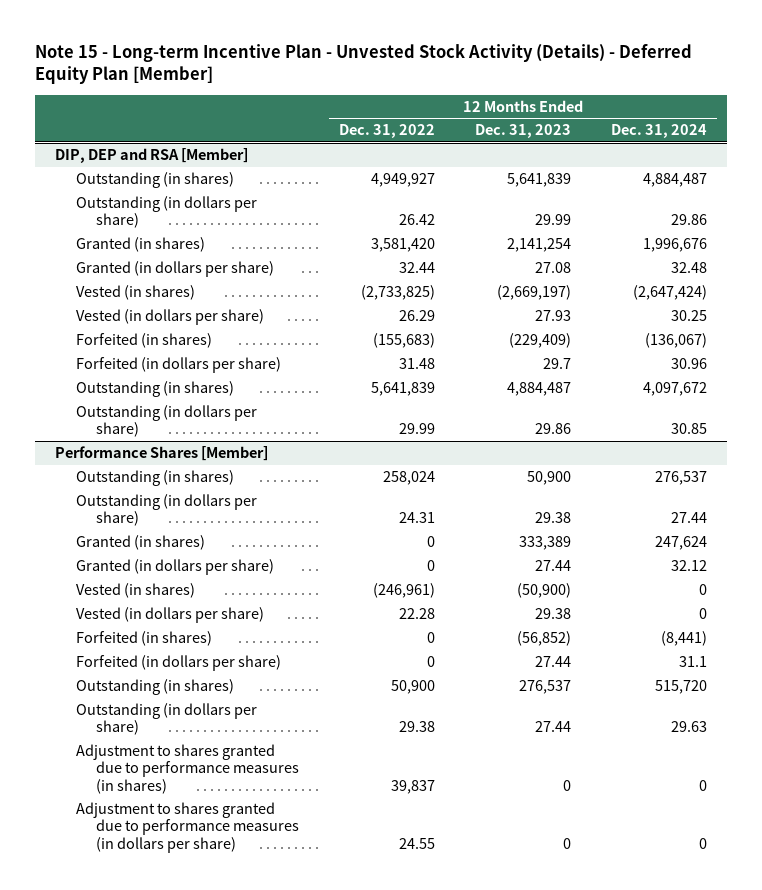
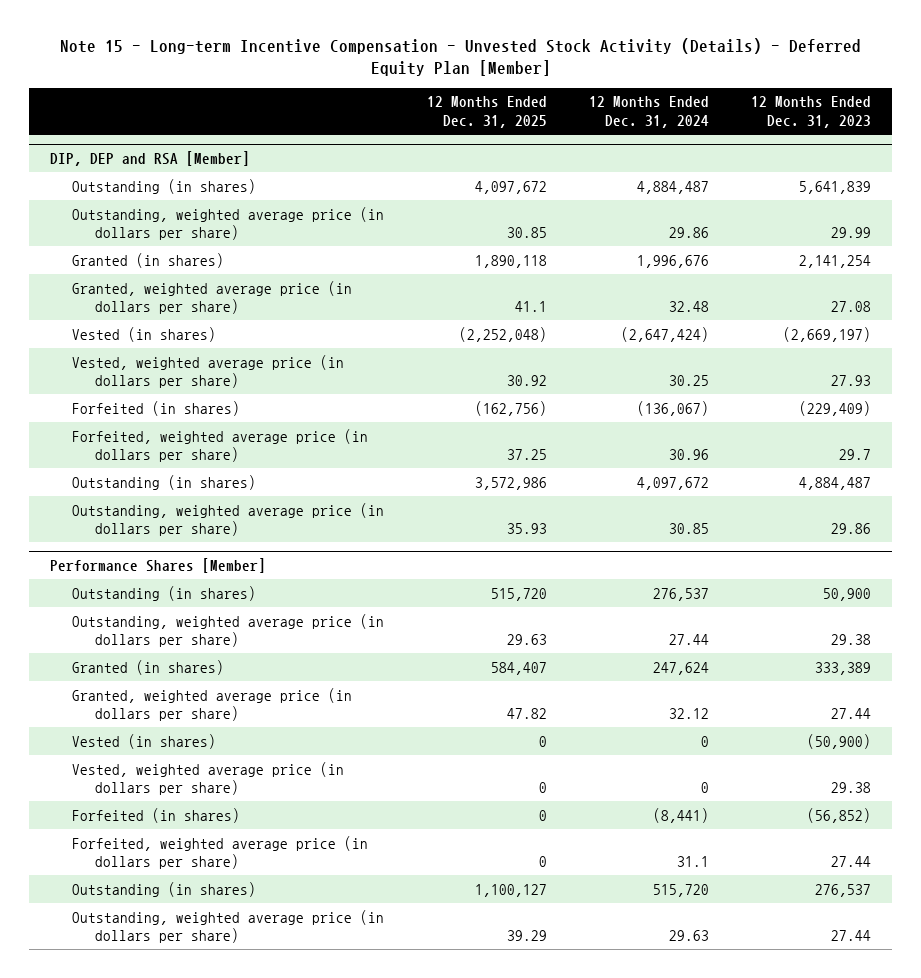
[35,43,693,85] Note 15 - Long-term Incentive Plan - Unvested Stock Activity (Details) - Deferred Equity Plan [Member] -> [59,38,861,77] Note 15 - Long-term Incentive Compensation - Unvested Stock Activity (Details) - Deferred Equity Plan [Member]
[338,124,435,139] Dec. 31, 2022 -> none
none -> [426,96,547,128] 12 Months Ended Dec. 31, 2025
[75,196,257,229] Outstanding (in dollars per share) -> [72,206,385,240] Outstanding, weighted average price (in dollars per share)
[75,261,274,278] Granted (in dollars per share) -> [72,280,353,314] Granted, weighted average price (in dollars per share)
[75,309,264,326] Vested (in dollars per share) -> [72,354,345,388] Vested, weighted average price (in dollars per share)
[75,357,281,374] Forfeited (in dollars per share) -> [72,428,369,462] Forfeited, weighted average price (in dollars per share)
[75,405,257,438] Outstanding (in dollars per share) -> [72,502,385,536] Outstanding, weighted average price (in dollars per share)
[75,494,257,527] Outstanding (in dollars per share) -> [72,613,385,647] Outstanding, weighted average price (in dollars per share)
[75,559,274,576] Granted (in dollars per share) -> [72,687,353,721] Granted, weighted average price (in dollars per share)
[75,607,264,624] Vested (in dollars per share) -> [72,761,345,795] Vested, weighted average price (in dollars per share)
[75,655,281,672] Forfeited (in dollars per share) -> [72,835,369,869] Forfeited, weighted average price (in dollars per share)
[75,744,299,794] Adjustment to shares granted due to performance measures (in shares) -> none
[75,802,299,853] Adjustment to shares granted due to performance measures (in dollars per share) -> none
[75,703,257,736] Outstanding (in dollars per share) -> [72,909,385,943] Outstanding, weighted average price (in dollars per share)

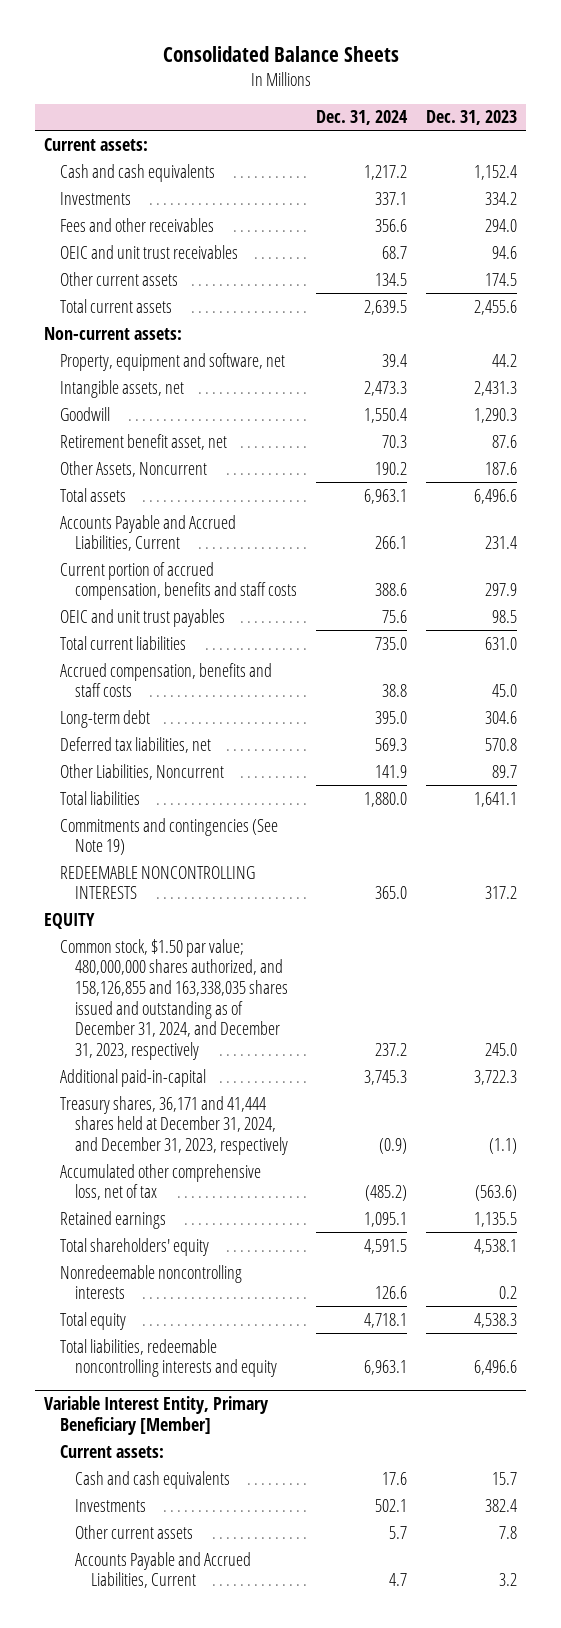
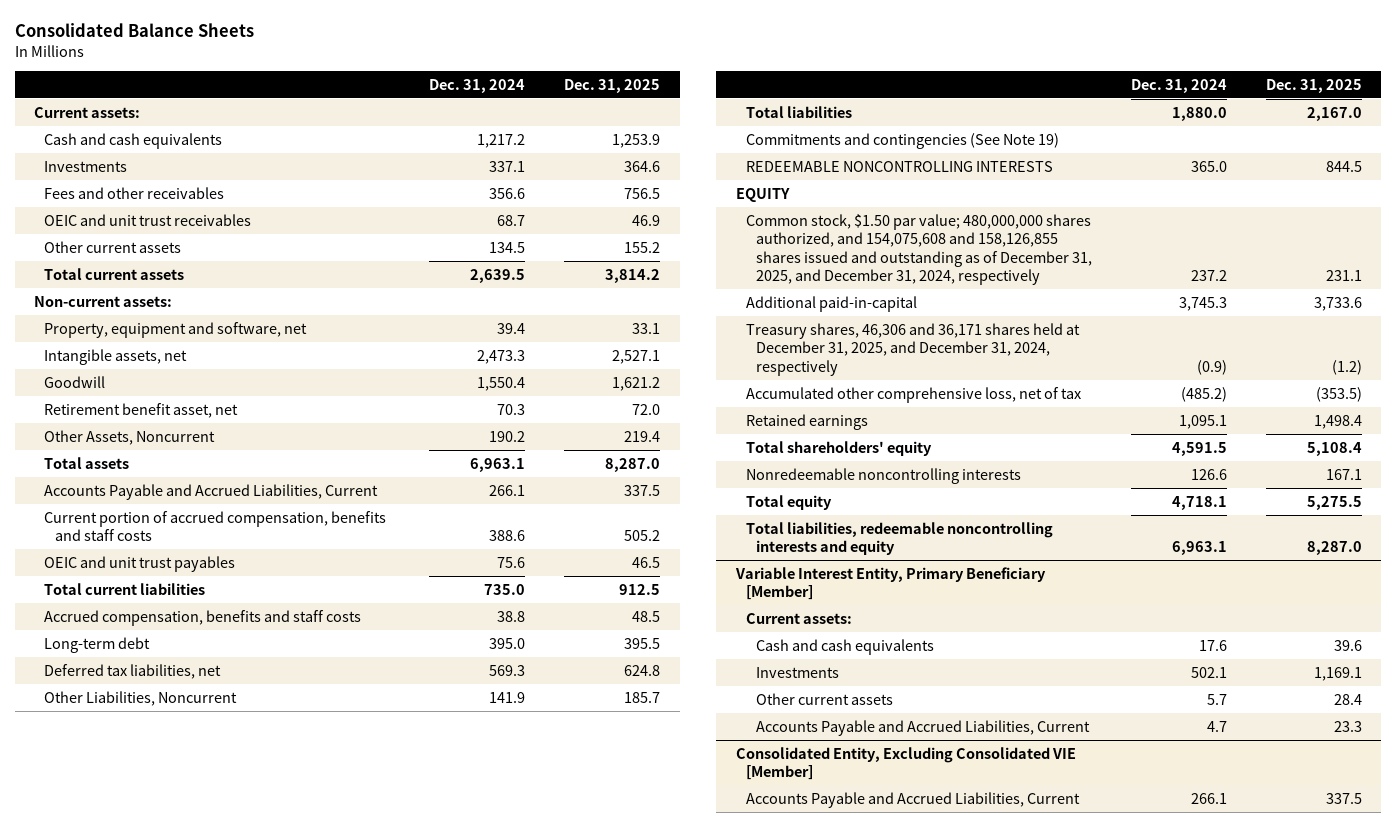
[425,110,517,126] Dec. 31, 2023 -> none
none -> [564,78,661,93] Dec. 31, 2025
[59,938,289,1060] Common stock, $1.50 par value; 480,000,000 shares authorized, and 158,126,855 and 163,338,035 shares issued and outstanding as of December 31, 2024, and December 31, 2023, respectively -> [745,213,1093,286] Common stock, $1.50 par value; 480,000,000 shares authorized, and 154,075,608 and 158,126,855 shares issued and outstanding as of December 31, 2025, and December 31, 2024, respectively
[59,1095,289,1155] Treasury shares, 36,171 and 41,444 shares held at December 31, 2024, and December 31, 2023, respectively -> [745,322,1080,376] Treasury shares, 46,306 and 36,171 shares held at December 31, 2025, and December 31, 2024, respectively
none -> [735,746,1076,781] Consolidated Entity, Excluding Consolidated VIE [Member]
none -> [745,791,1080,808] Accounts Payable and Accrued Liabilities, Current

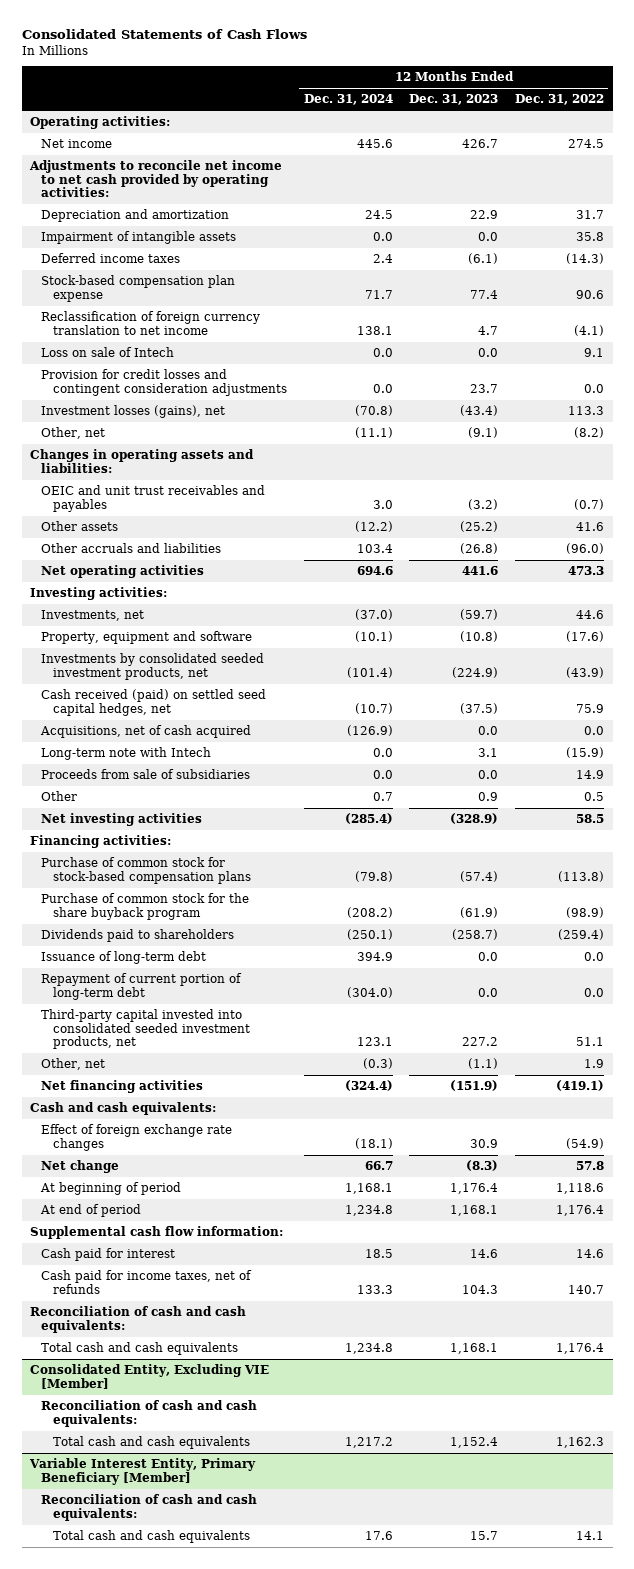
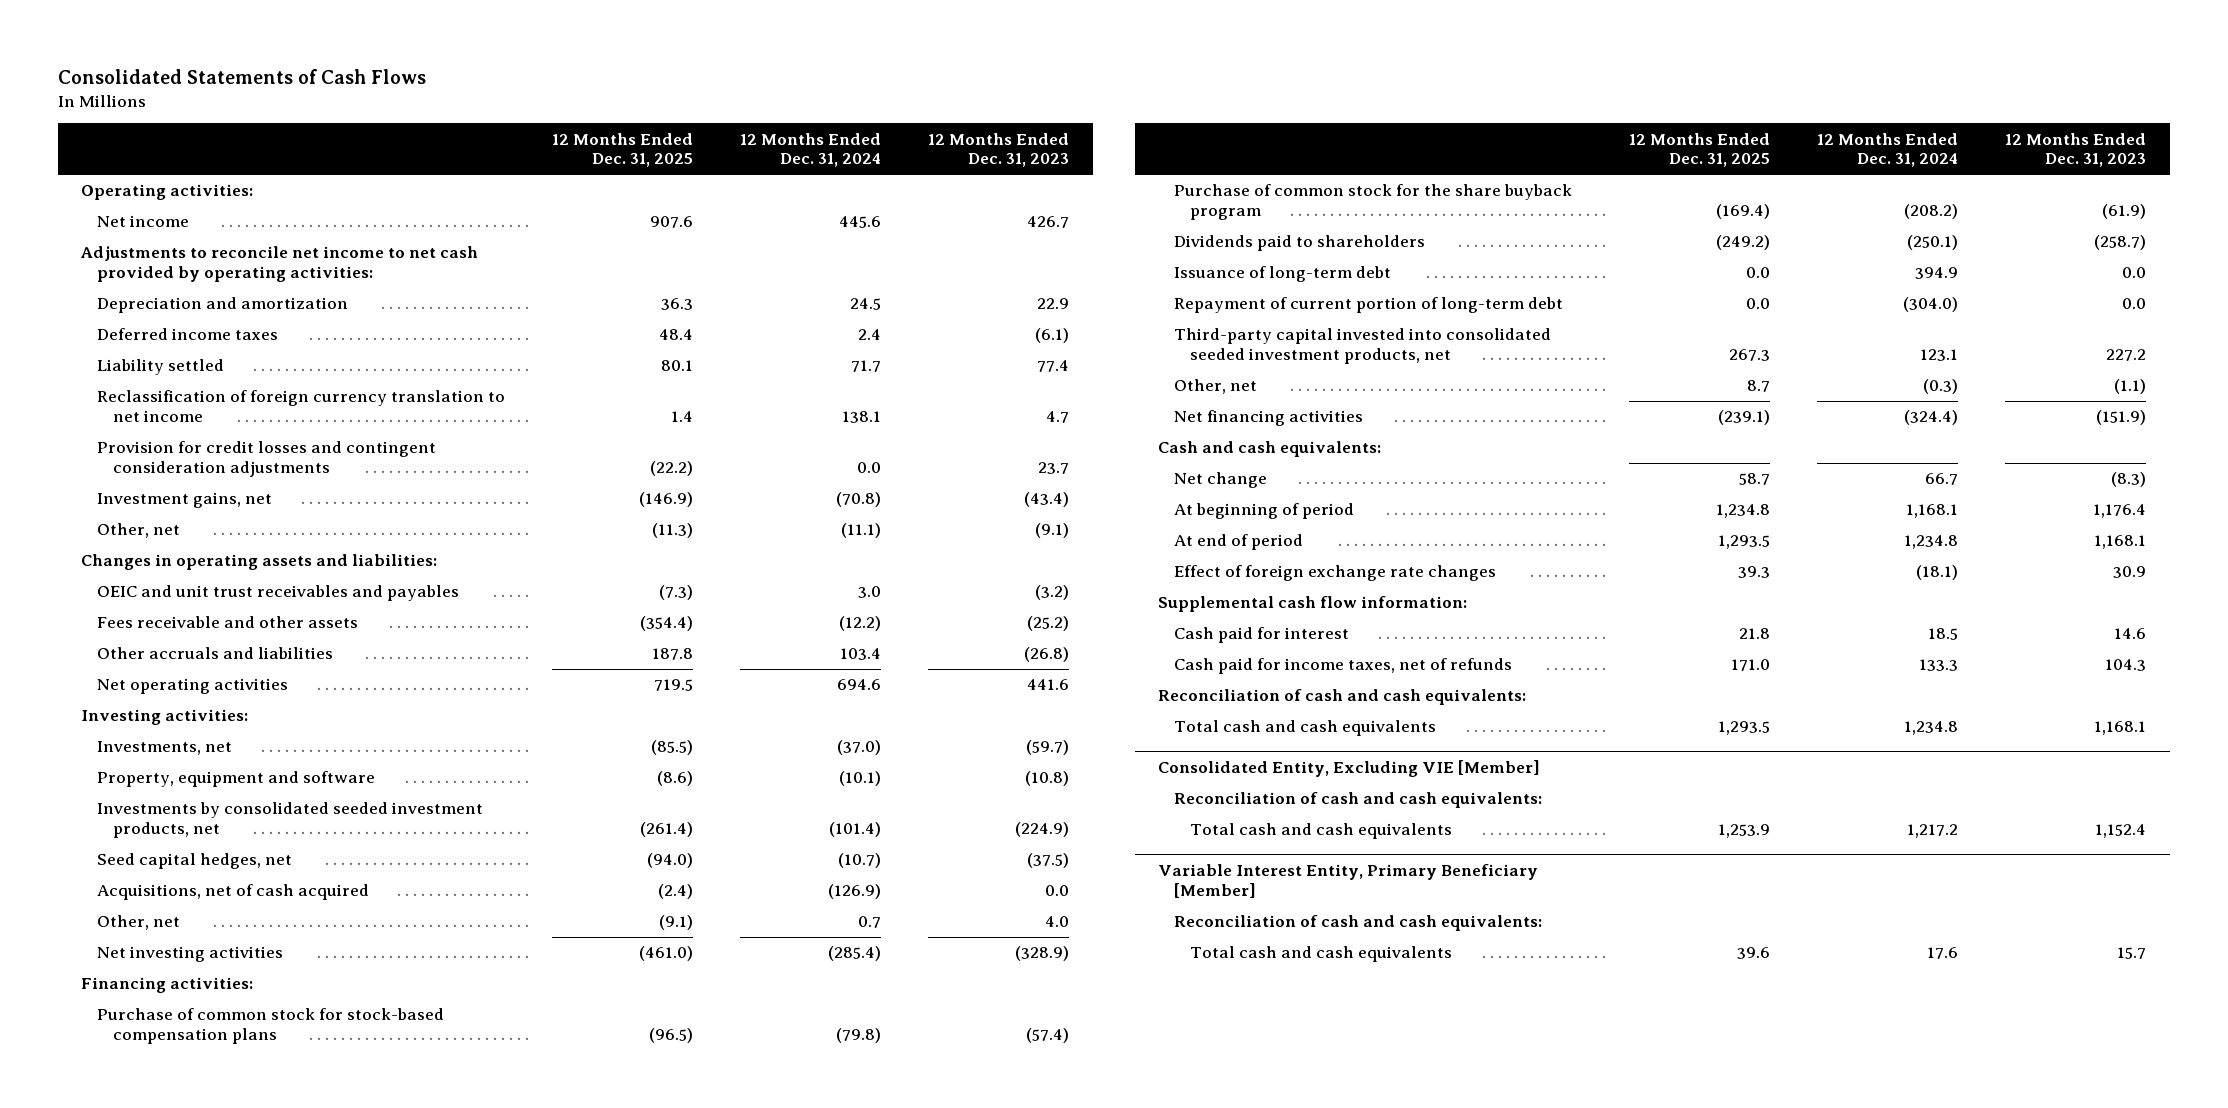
[515,94,605,106] Dec. 31, 2022 -> none
none -> [552,132,694,168] 12 Months Ended Dec. 31, 2025
[41,231,237,245] Impairment of intangible assets -> none
[41,275,236,302] Stock-based compensation plan expense -> [97,359,225,376] Liability settled
[41,347,175,358] Loss on sale of Intech -> none
[41,405,226,419] Investment losses (gains), net -> [97,492,273,509] Investment gains, net
[41,521,119,532] Other assets -> [97,616,359,629] Fees receivable and other assets
[41,689,267,716] Cash received (paid) on settled seed capital hedges, net -> [97,853,293,870] Seed capital hedges, net
[41,747,212,761] Long-term note with Intech -> none
[41,769,251,780] Proceeds from sale of subsidiaries -> none
[41,791,78,802] Other -> [97,915,181,931] Other, net
[478,792,499,802] 0.9 -> [1045,916,1070,928] 4.0
[41,1124,233,1151] Effect of foreign exchange rate changes -> [1174,565,1497,582] Effect of foreign exchange rate changes

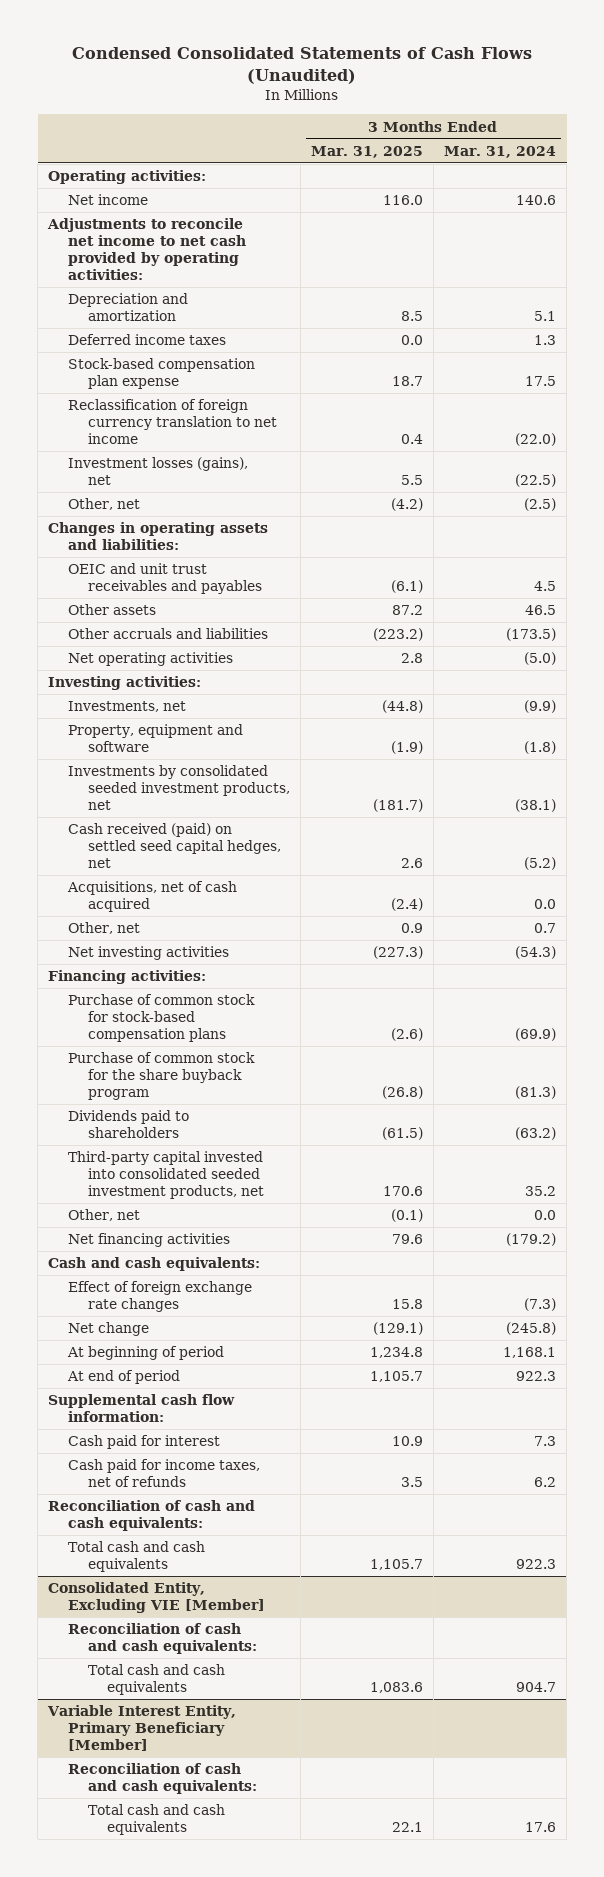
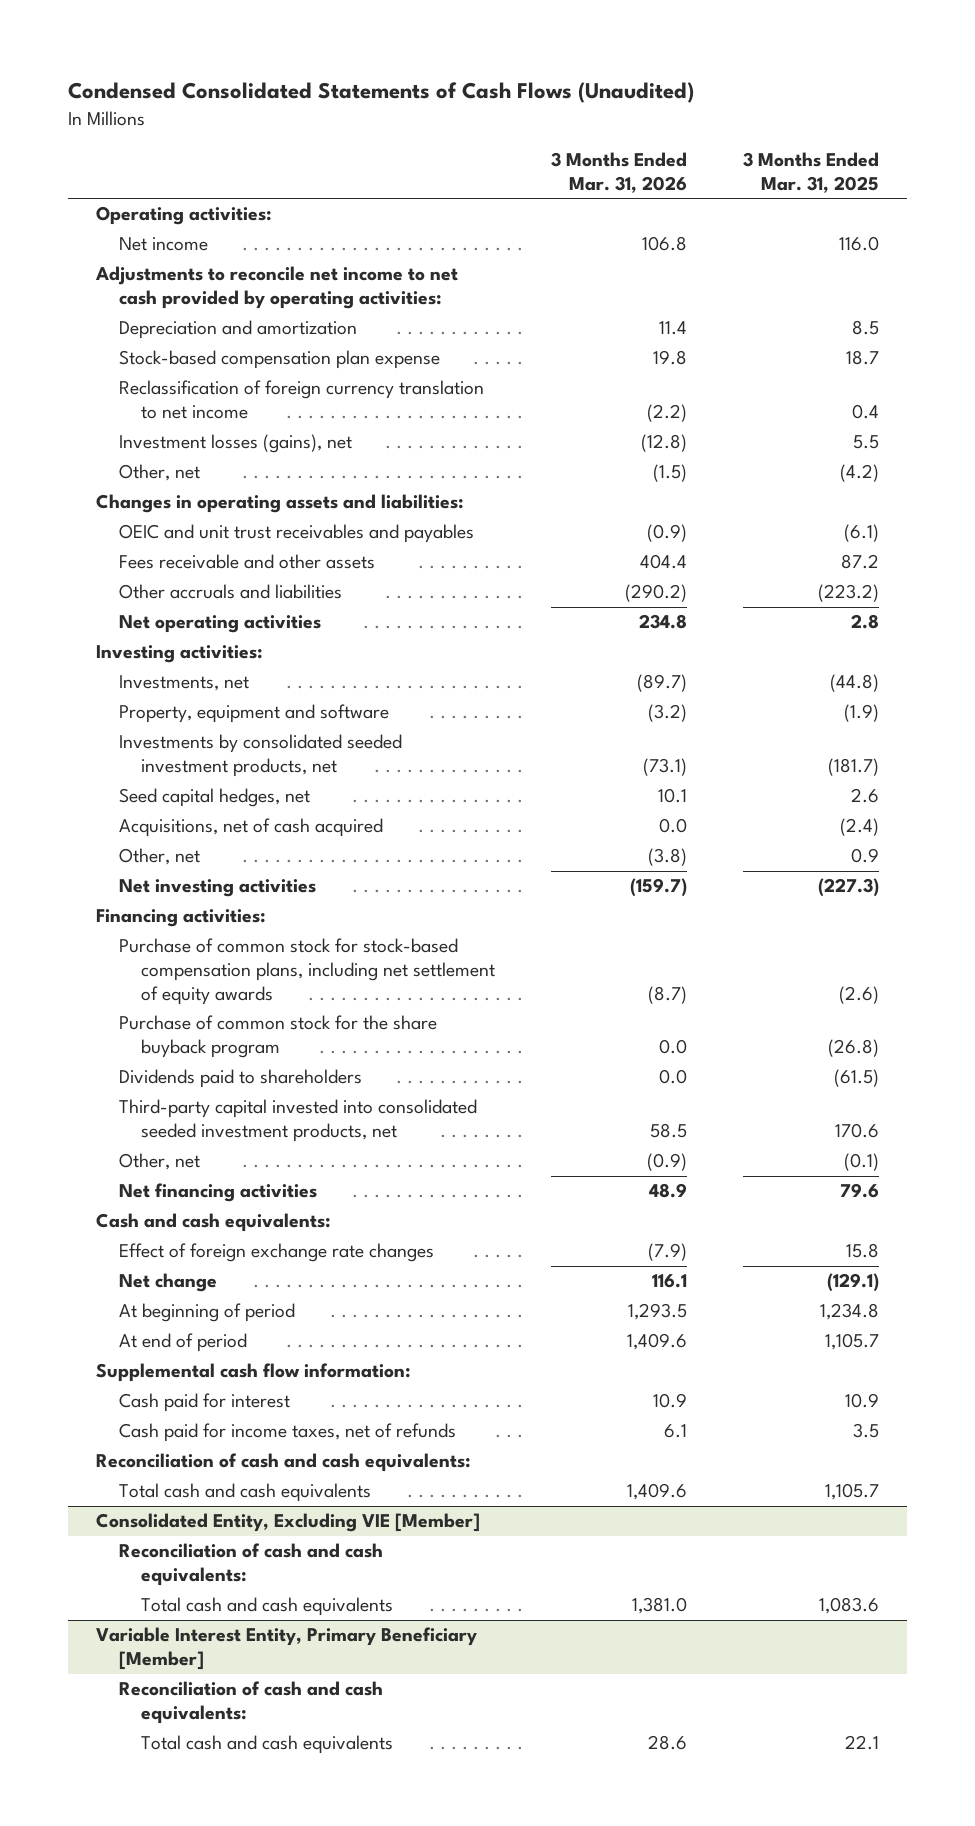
[444,145,557,158] Mar. 31, 2024 -> none
none -> [551,152,688,193] 3 Months Ended Mar. 31, 2026
[67,334,226,346] Deferred income taxes -> none
[67,604,156,616] Other assets -> [118,554,375,570] Fees receivable and other assets
[67,823,281,869] Cash received (paid) on settled seed capital hedges, net -> [118,788,310,808] Seed capital hedges, net
[67,994,255,1043] Purchase of common stock for stock-based compensation plans -> [118,938,496,1005] Purchase of common stock for stock-based compensation plans, including net settlement of equity awards

